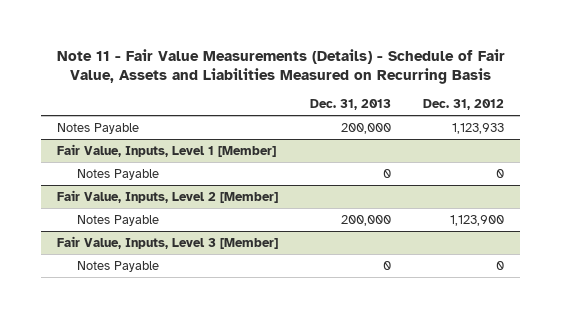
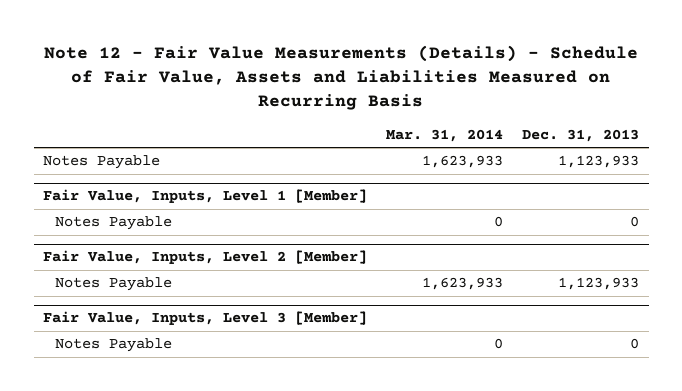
[56,48,505,85] Note 11 - Fair Value Measurements (Details) - Schedule of Fair Value, Assets and Liabilities Measured on Recurring Basis -> [44,44,639,111] Note 12 - Fair Value Measurements (Details) - Schedule of Fair Value, Assets and Liabilities Measured on Recurring Basis
[423,99,505,111] Dec. 31, 2012 -> none
none -> [386,128,504,142] Mar. 31, 2014
[341,122,392,134] 200,000 -> [558,155,640,169] 1,123,933
[341,214,392,226] 200,000 -> [558,277,640,291] 1,123,933

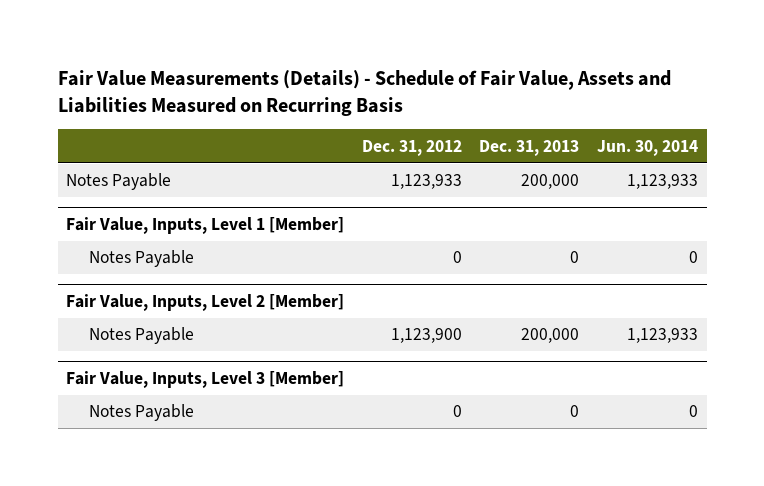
[44,44,639,111] Note 12 - Fair Value Measurements (Details) - Schedule of Fair Value, Assets and Liabilities Measured on Recurring Basis -> [57,69,671,116] Fair Value Measurements (Details) - Schedule of Fair Value, Assets and Liabilities Measured on Recurring Basis
[386,128,504,142] Mar. 31, 2014 -> none
none -> [361,139,462,156] Dec. 31, 2012
none -> [597,139,699,156] Jun. 30, 2014
[558,155,640,169] 1,123,933 -> [521,174,580,190] 200,000
[558,277,640,291] 1,123,933 -> [521,328,580,344] 200,000

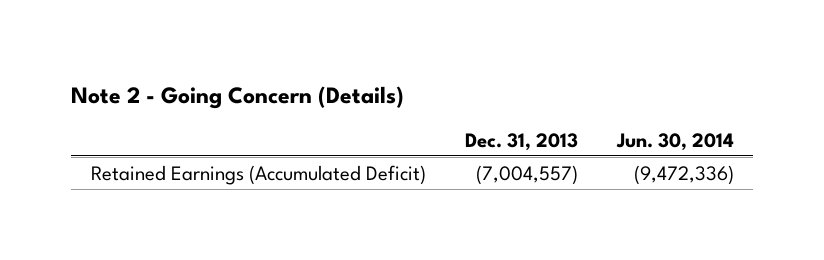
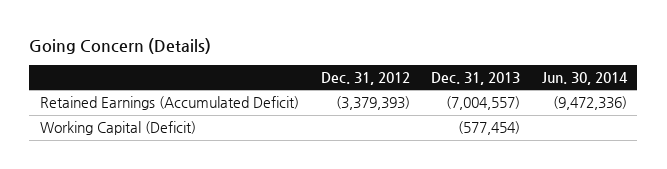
[71,86,405,110] Note 2 - Going Concern (Details) -> [29,37,212,54] Going Concern (Details)
none -> [320,71,410,85] Dec. 31, 2012
none -> [40,121,197,136] Working Capital (Deficit)

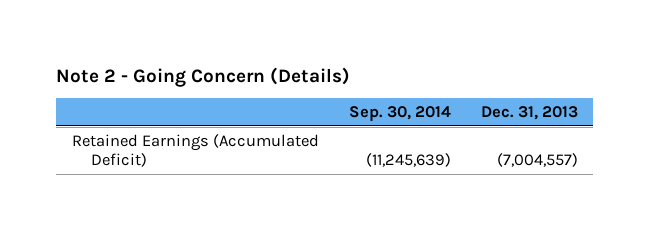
[29,37,212,54] Going Concern (Details) -> [56,66,351,87] Note 2 - Going Concern (Details)
[320,71,410,85] Dec. 31, 2012 -> none
[541,71,628,85] Jun. 30, 2014 -> none
none -> [348,106,451,122] Sep. 30, 2014
[40,121,197,136] Working Capital (Deficit) -> none

